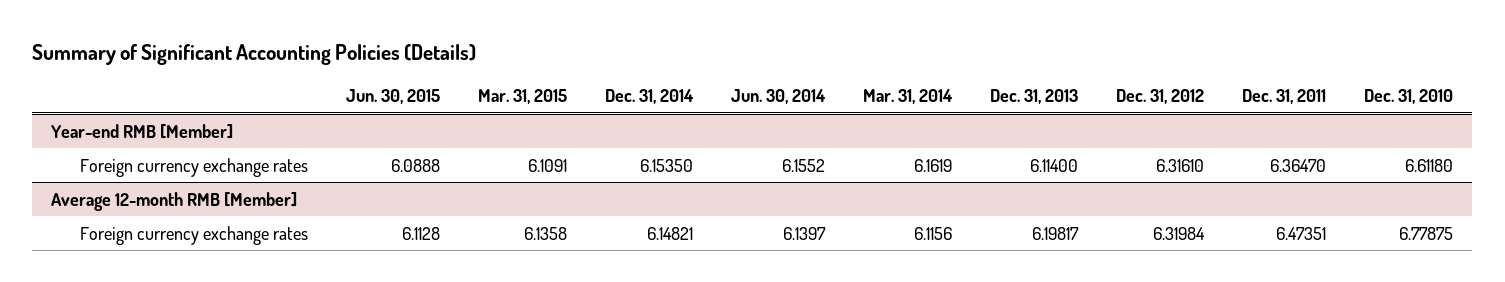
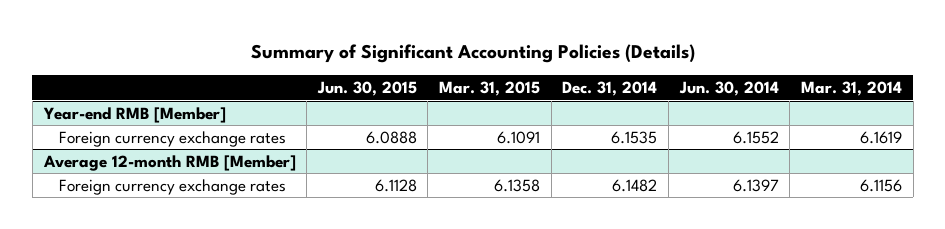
[990,89,1079,105] Dec. 31, 2013 -> none
[1116,89,1205,105] Dec. 31, 2012 -> none
[1242,89,1327,105] Dec. 31, 2011 -> none
[1364,89,1454,105] Dec. 31, 2010 -> none
[639,158,693,172] 6.15350 -> [611,130,658,144] 6.1535
[646,226,693,240] 6.14821 -> [612,178,658,192] 6.1482

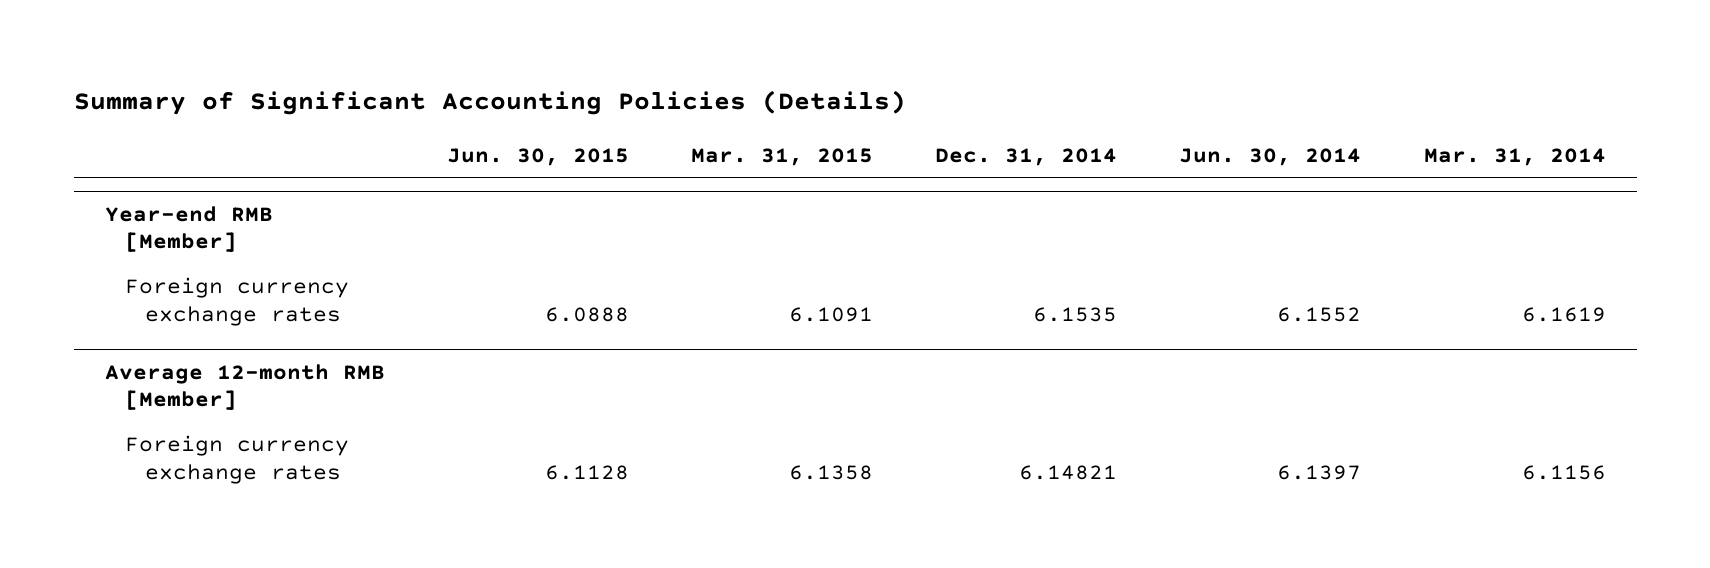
[612,178,658,192] 6.1482 -> [1019,464,1118,480] 6.14821

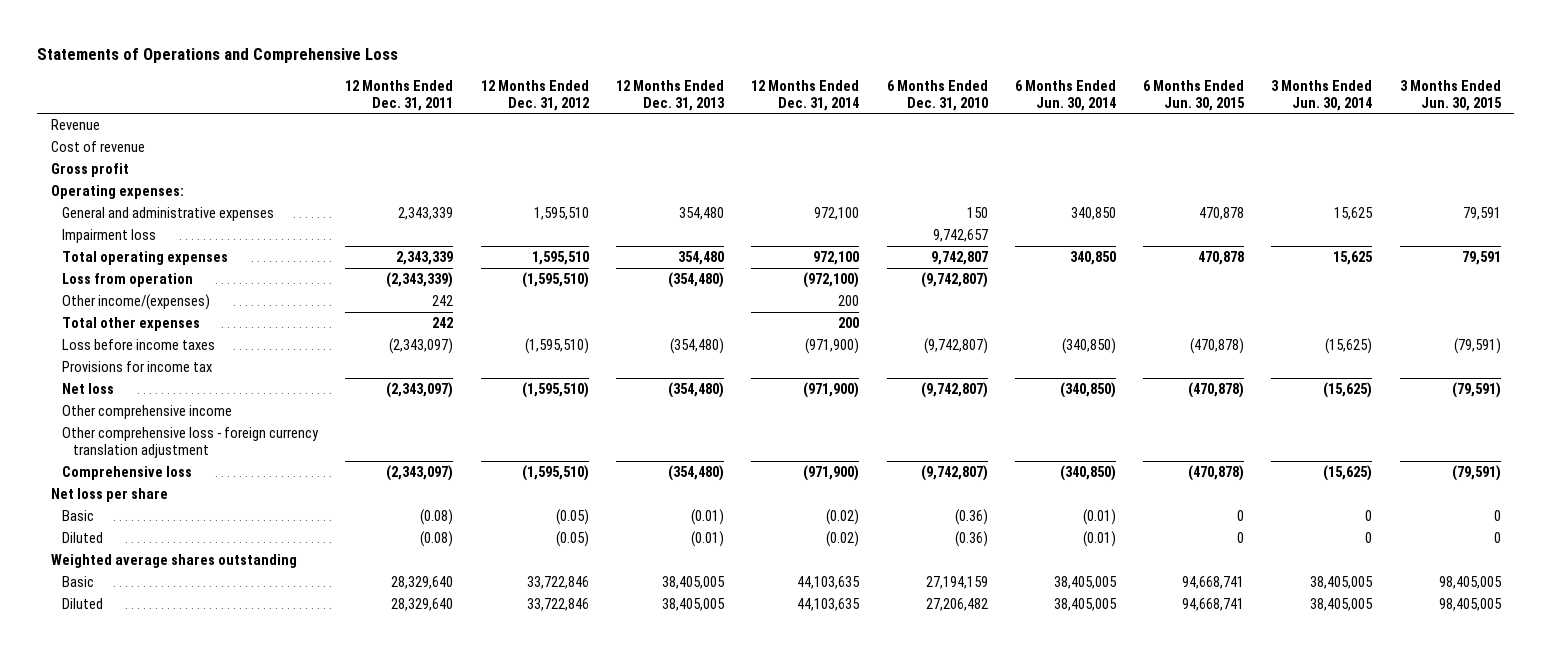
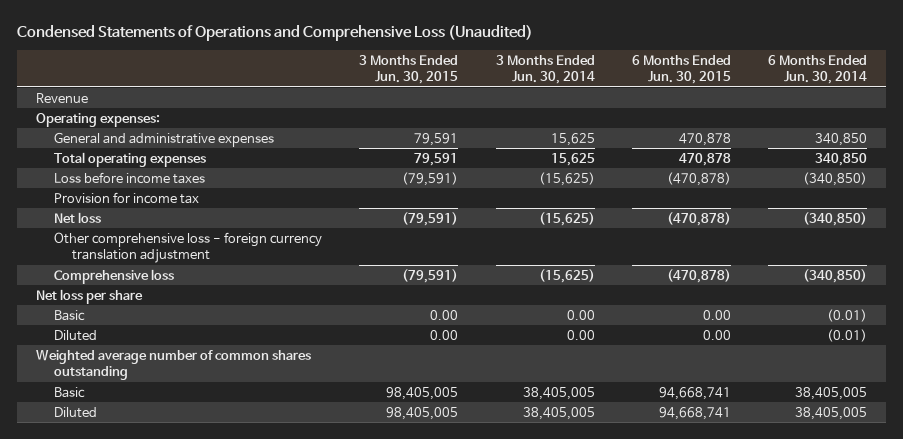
[37,47,399,63] Statements of Operations and Comprehensive Loss -> [17,24,534,41] Condensed Statements of Operations and Comprehensive Loss (Unaudited)
[345,79,454,111] 12 Months Ended Dec. 31, 2011 -> none
[480,79,589,111] 12 Months Ended Dec. 31, 2012 -> none
[615,79,725,111] 12 Months Ended Dec. 31, 2013 -> none
[751,79,860,111] 12 Months Ended Dec. 31, 2014 -> none
[886,79,988,111] 6 Months Ended Dec. 31, 2010 -> none
[51,141,146,153] Cost of revenue -> none
[51,163,130,178] Gross profit -> none
[61,229,156,244] Impairment loss -> none
[61,273,193,288] Loss from operation -> none
[61,294,210,311] Other income/(expenses) -> none
[61,317,200,332] Total other expenses -> none
[61,361,212,373] Provisions for income tax -> [53,191,199,204] Provision for income tax
[61,405,232,420] Other comprehensive income -> none
[1237,510,1245,522] 0 -> [703,309,732,320] 0.00
[1365,510,1373,522] 0 -> [566,309,595,320] 0.00
[1493,510,1501,522] 0 -> [430,309,459,320] 0.00
[1237,532,1245,544] 0 -> [703,329,732,340] 0.00
[1365,532,1373,544] 0 -> [566,329,595,340] 0.00
[1493,532,1501,544] 0 -> [430,329,459,340] 0.00
[51,554,298,569] Weighted average shares outstanding -> [35,349,311,381] Weighted average number of common shares outstanding

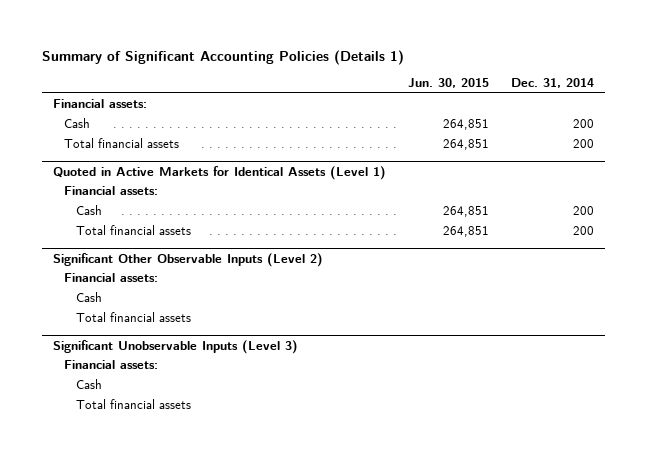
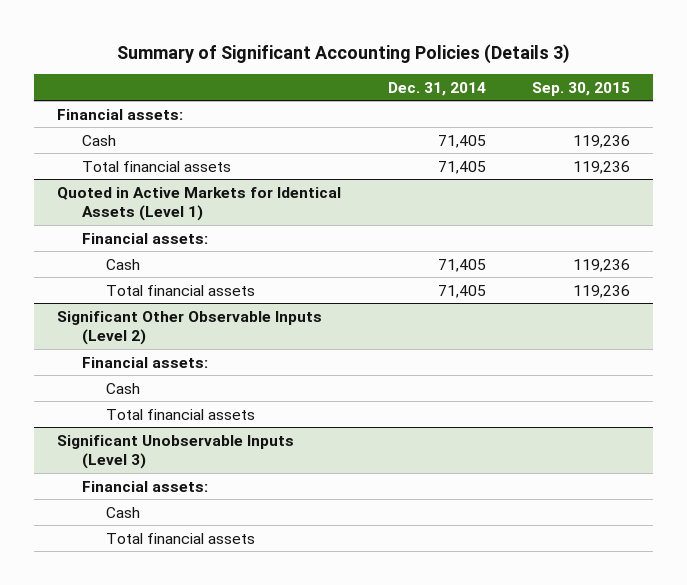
[41,49,404,65] Summary of Significant Accounting Policies (Details 1) -> [116,43,570,64] Summary of Significant Accounting Policies (Details 3)
[407,78,489,89] Jun. 30, 2015 -> none
none -> [531,81,630,96] Sep. 30, 2015
[573,119,595,129] 200 -> [437,134,486,148] 71,405
[573,139,595,149] 200 -> [437,160,486,174] 71,405
[573,206,595,216] 200 -> [437,258,486,272] 71,405
[573,226,595,236] 200 -> [437,284,486,298] 71,405

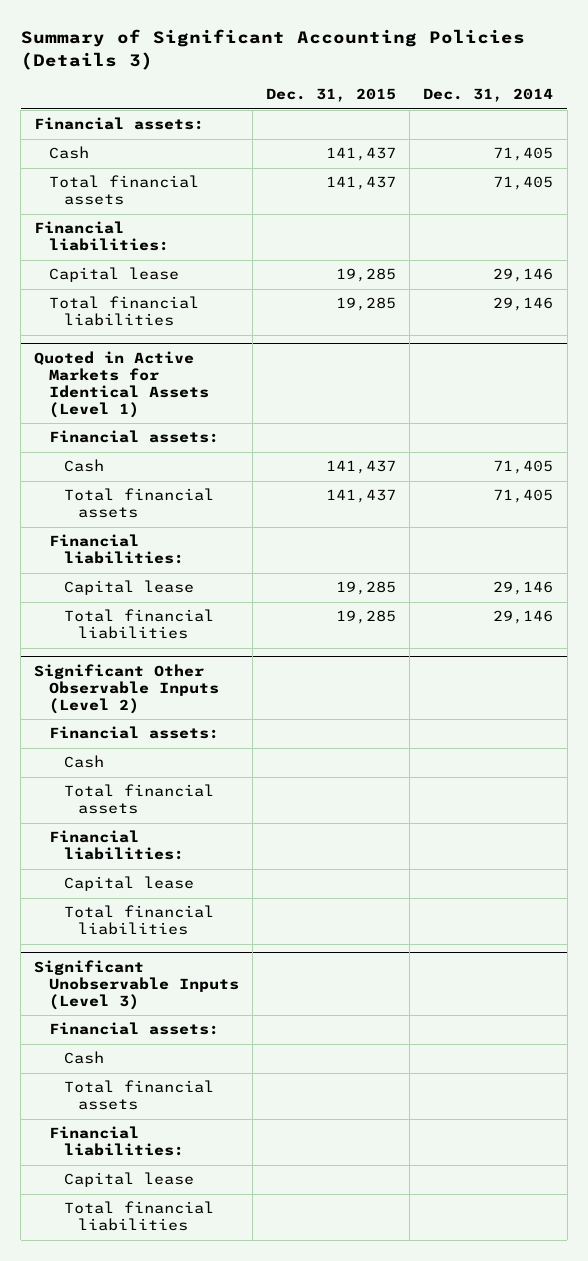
[531,81,630,96] Sep. 30, 2015 -> none
none -> [266,88,397,103] Dec. 31, 2015
none -> [34,221,169,252] Financial liabilities:
none -> [48,267,179,283] Capital lease
none -> [48,296,199,327] Total financial liabilities
none -> [48,534,184,565] Financial liabilities:
none -> [63,580,194,596] Capital lease
none -> [63,609,214,640] Total financial liabilities
none -> [48,830,184,861] Financial liabilities:
none -> [63,876,194,892] Capital lease
none -> [63,905,214,936] Total financial liabilities
none -> [48,1126,184,1157] Financial liabilities:
none -> [63,1172,194,1188] Capital lease
none -> [63,1201,214,1232] Total financial liabilities

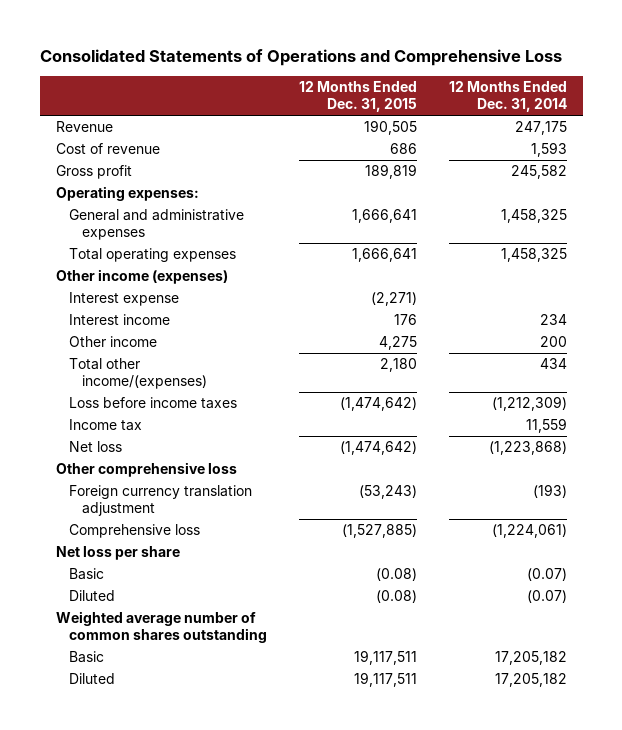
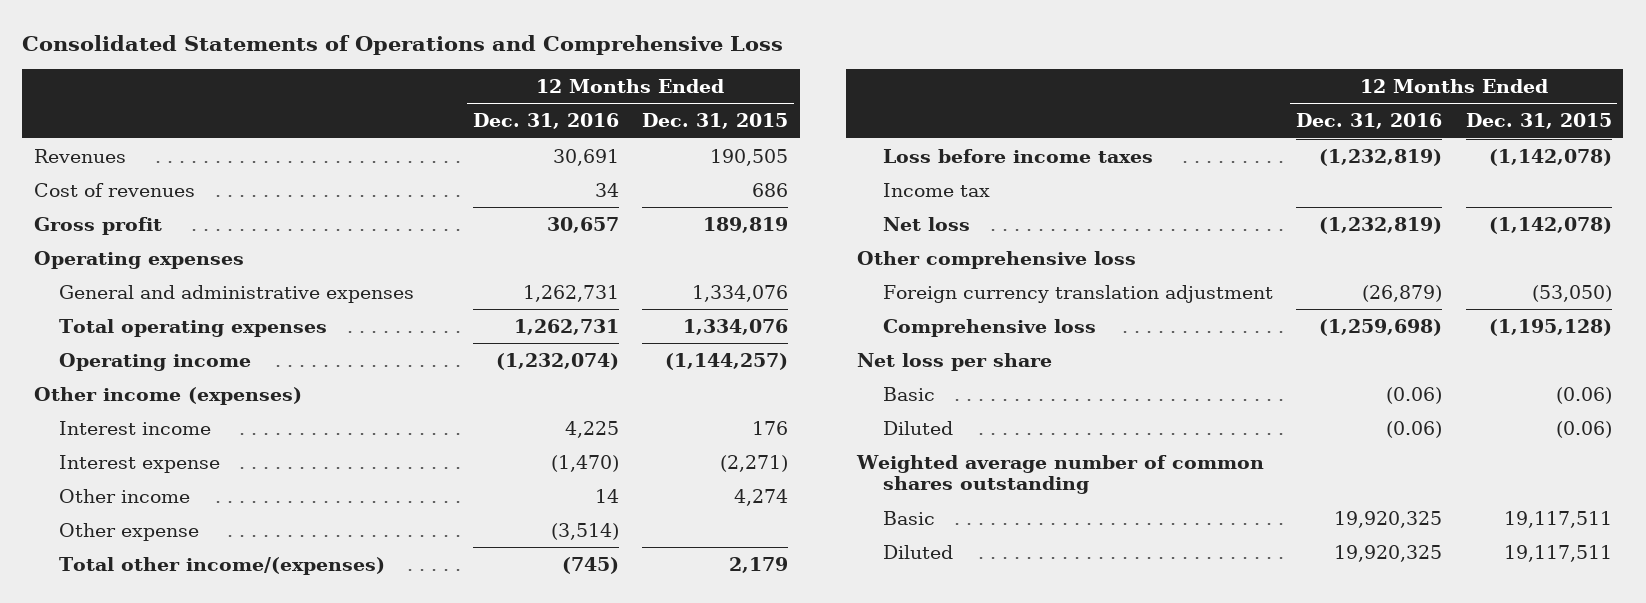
[448,81,567,113] 12 Months Ended Dec. 31, 2014 -> none
none -> [472,113,619,130] Dec. 31, 2016
[55,121,113,133] Revenue -> [34,148,127,163] Revenues
[55,143,160,155] Cost of revenue -> [34,182,196,197] Cost of revenues
[55,186,199,202] Operating expenses: -> [34,250,245,269] Operating expenses
[351,209,417,224] 1,666,641 -> [692,284,789,302] 1,334,076
[351,248,417,263] 1,666,641 -> [683,318,789,335] 1,334,076
none -> [59,352,252,371] Operating income
[69,292,180,307] Interest expense -> [59,454,221,473] Interest expense
[378,336,417,351] 4,275 -> [734,488,789,506] 4,274
none -> [59,522,200,541] Other expense
[379,358,417,373] 2,180 -> [729,556,789,573] 2,179
[339,397,417,412] (1,474,642) -> [1488,148,1612,166] (1,142,078)
[339,441,417,456] (1,474,642) -> [1488,216,1612,234] (1,142,078)
[358,485,417,500] (53,243) -> [1531,284,1612,302] (53,050)
[341,524,417,539] (1,527,885) -> [1488,318,1612,336] (1,195,128)
[375,568,417,582] (0.08) -> [1555,386,1612,404] (0.06)
[375,590,417,604] (0.08) -> [1555,420,1612,438] (0.06)

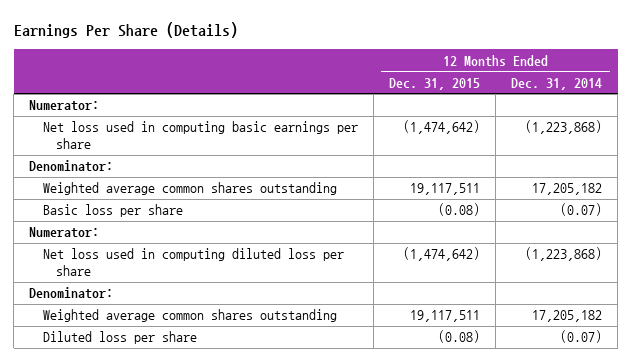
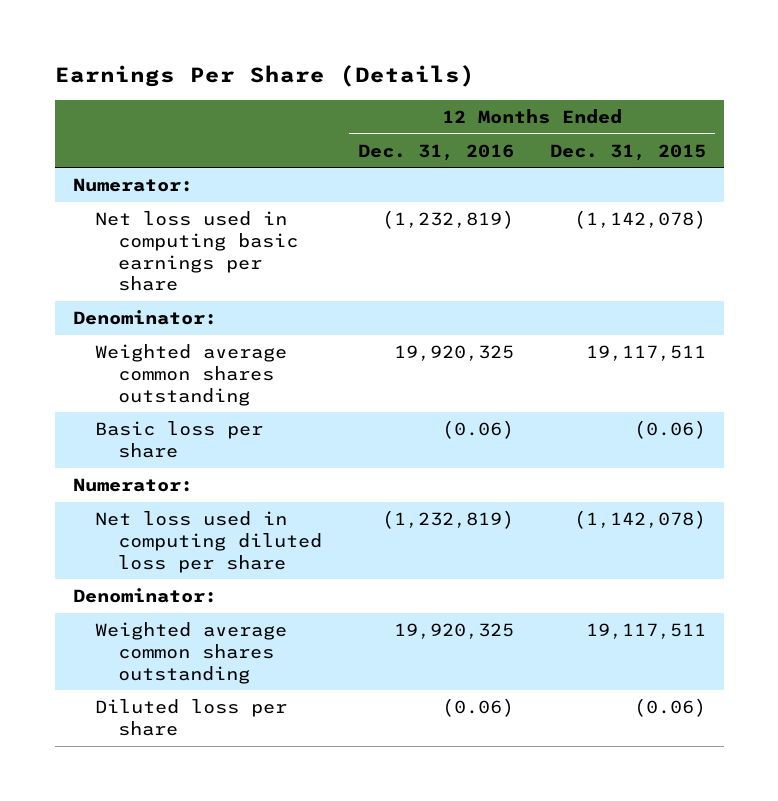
[511,77,603,90] Dec. 31, 2014 -> none
none -> [357,143,514,161] Dec. 31, 2016
[403,120,481,135] (1,474,642) -> [573,210,706,230] (1,142,078)
[438,203,481,217] (0.08) -> [633,420,706,440] (0.06)
[403,247,481,262] (1,474,642) -> [573,510,706,530] (1,142,078)
[438,330,481,344] (0.08) -> [633,698,706,718] (0.06)

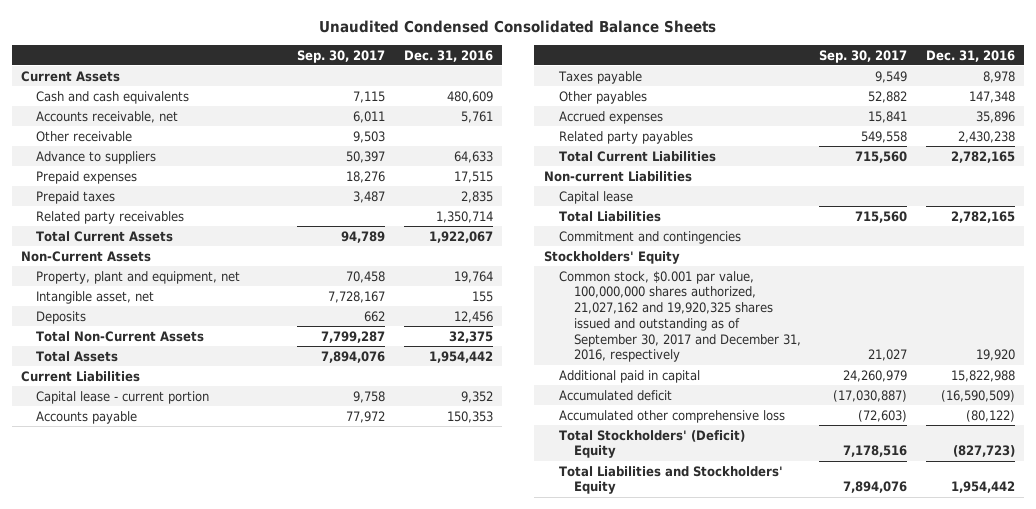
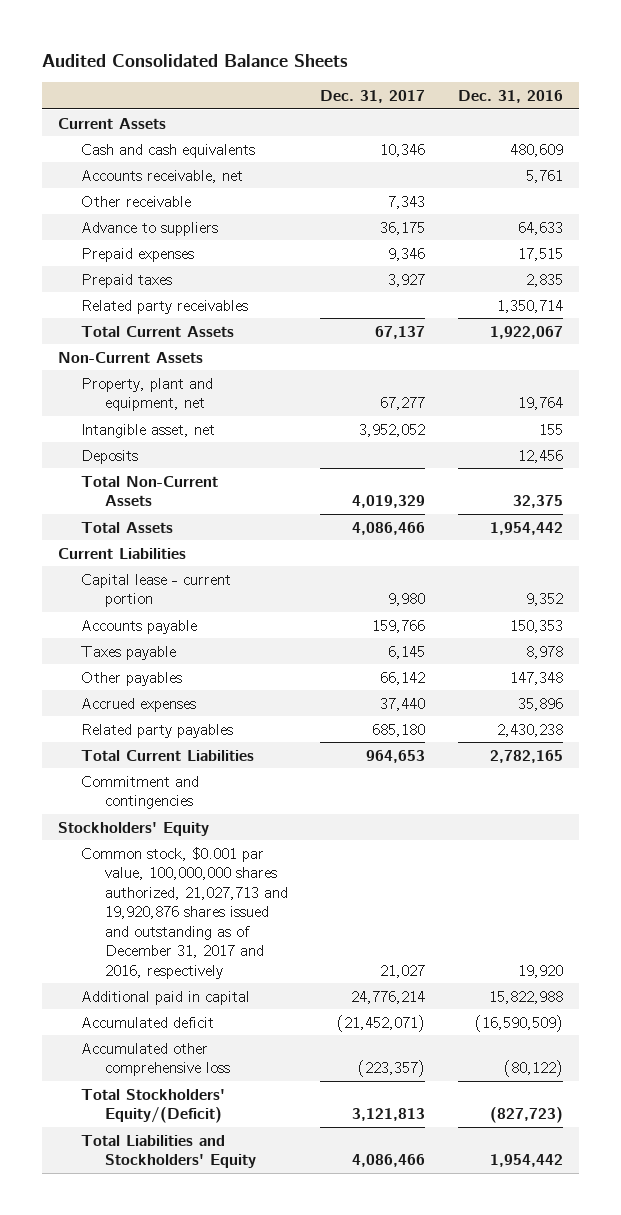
[319,19,717,33] Unaudited Condensed Consolidated Balance Sheets -> [42,53,349,67] Audited Consolidated Balance Sheets
[296,49,385,63] Sep. 30, 2017 -> none
none -> [320,89,426,103] Dec. 31, 2017
[543,170,692,182] Non-current Liabilities -> none
[558,190,633,204] Capital lease -> none
[558,210,661,222] Total Liabilities -> none
[558,270,801,363] Common stock, $0.001 par value, 100,000,000 shares authorized, 21,027,162 and 19,920,325 shares issued and outstanding as of September 30, 2017 and December 31, 2016, respectively -> [81,846,288,979] Common stock, $0.001 par value, 100,000,000 shares authorized, 21,027,713 and 19,920,876 shares issued and outstanding as of December 31, 2017 and 2016, respectively
[558,429,745,459] Total Stockholders' (Deficit) Equity -> [81,1088,226,1124] Total Stockholders' Equity/(Deficit)

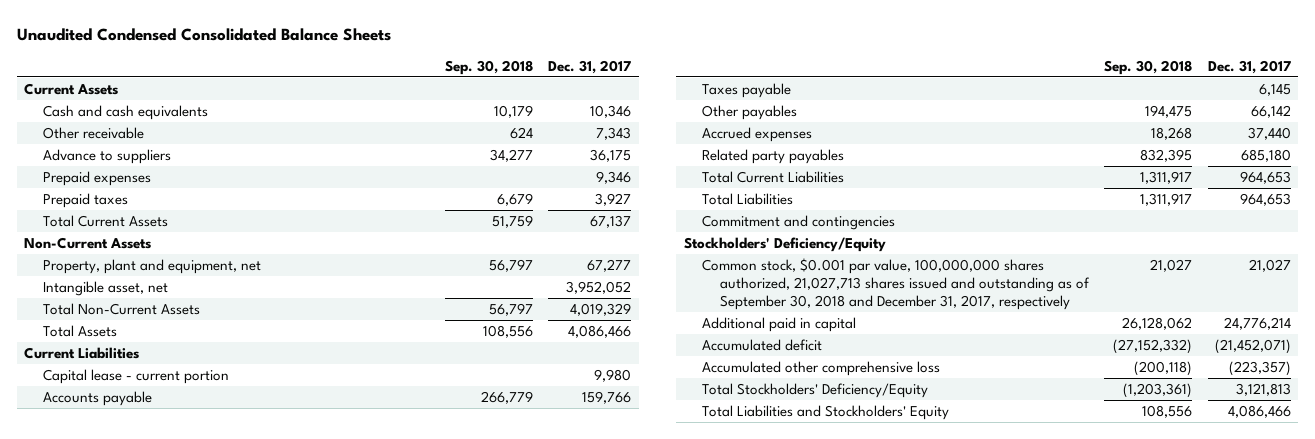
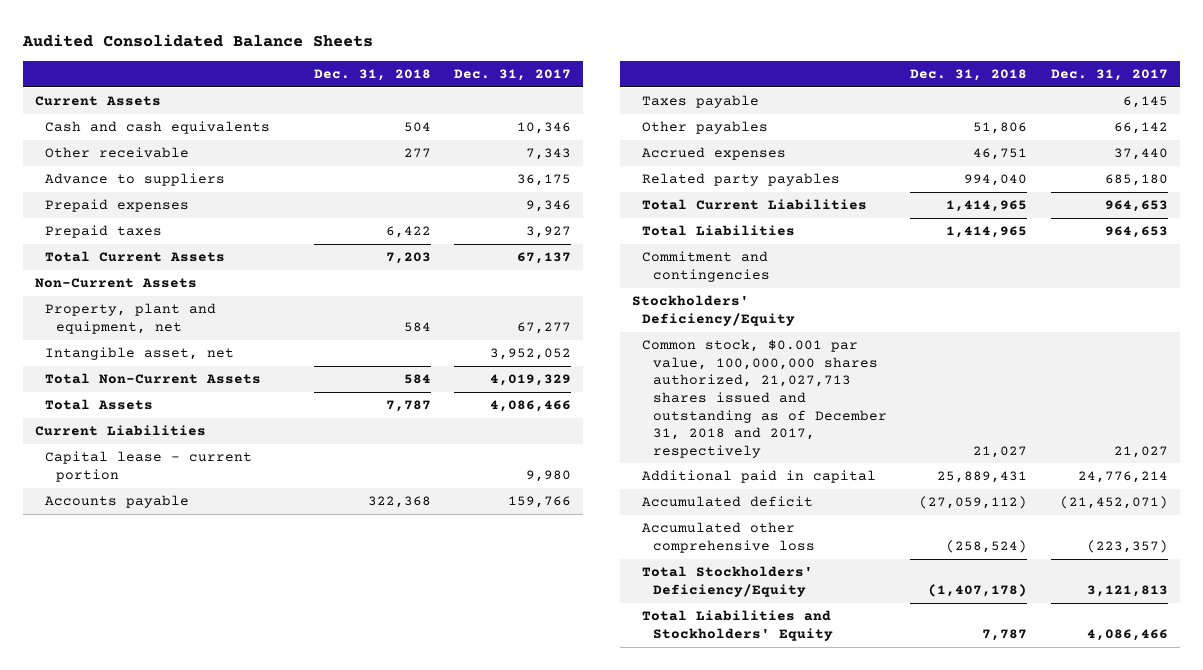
[16,27,391,41] Unaudited Condensed Consolidated Balance Sheets -> [22,33,374,47] Audited Consolidated Balance Sheets
[445,59,534,75] Sep. 30, 2018 -> none
none -> [313,68,431,81] Dec. 31, 2018
[701,258,1091,310] Common stock, $0.001 par value, 100,000,000 shares authorized, 21,027,713 shares issued and outstanding as of September 30, 2018 and December 31, 2017, respectively -> [642,339,887,458] Common stock, $0.001 par value, 100,000,000 shares authorized, 21,027,713 shares issued and outstanding as of December 31, 2018 and 2017, respectively

